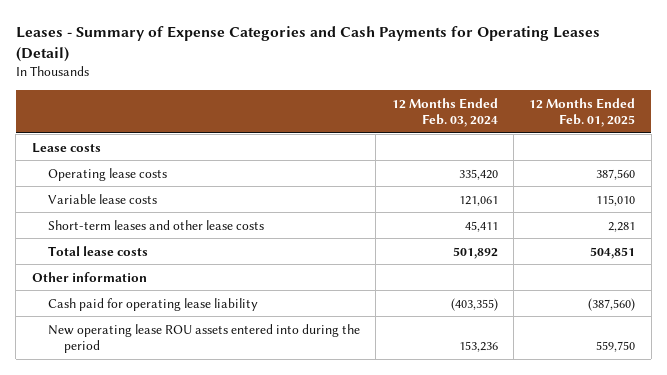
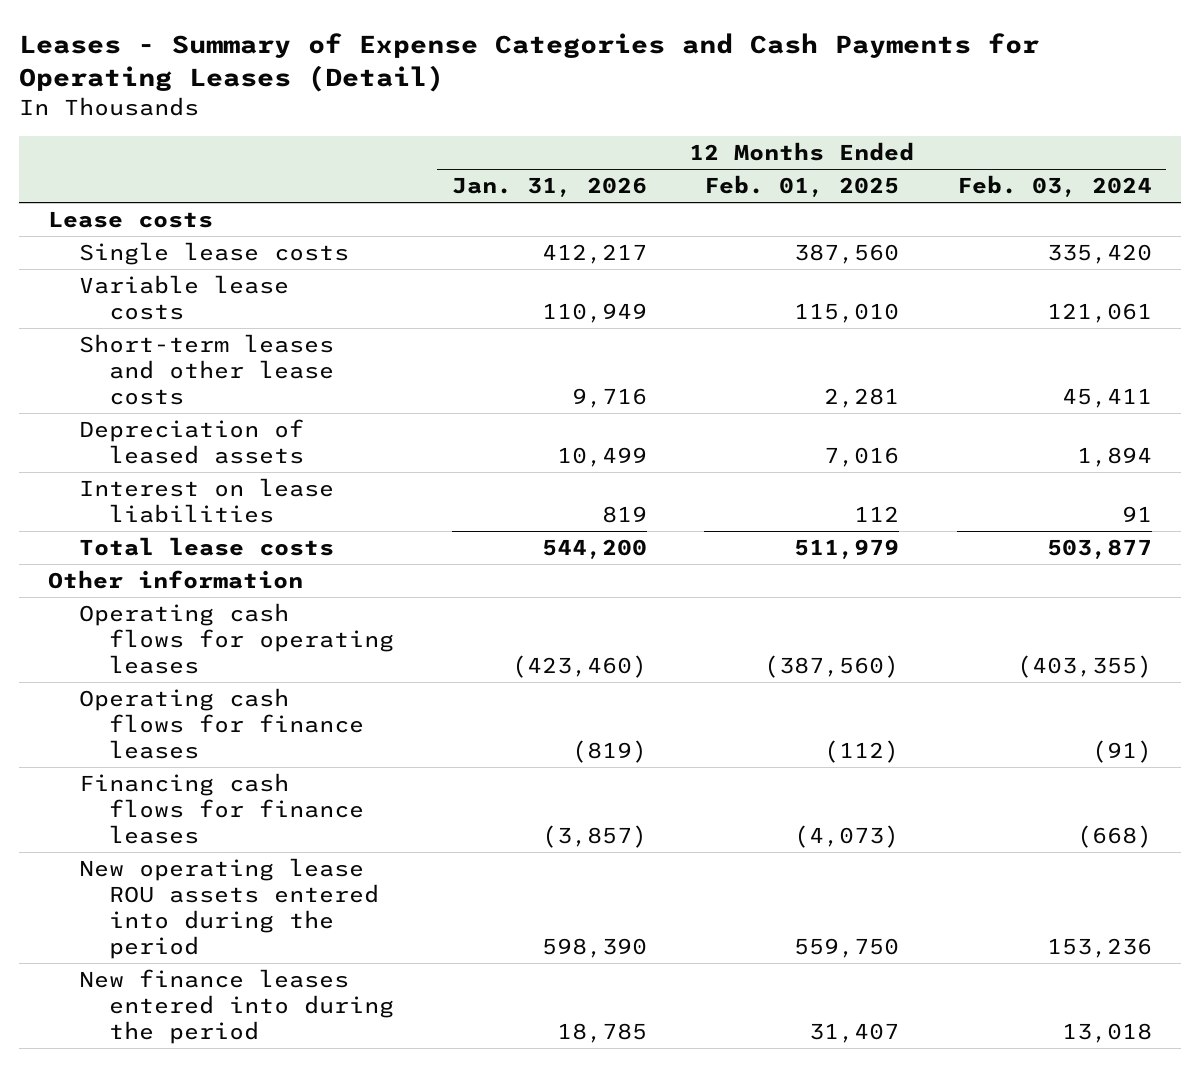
none -> [451,177,647,198] Jan. 31, 2026
[47,167,167,181] Operating lease costs -> [78,242,349,266] Single lease costs
none -> [78,419,305,464] Depreciation of leased assets
none -> [78,478,334,523] Interest on lease liabilities
[452,246,498,259] 501,892 -> [1046,539,1152,560] 503,877
[590,246,636,259] 504,851 -> [794,539,900,560] 511,979
[47,297,258,311] Cash paid for operating lease liability -> [78,603,395,674] Operating cash flows for operating leases
none -> [78,688,365,759] Operating cash flows for finance leases
none -> [78,773,365,844] Financing cash flows for finance leases
none -> [78,969,395,1044] New finance leases entered into during the period

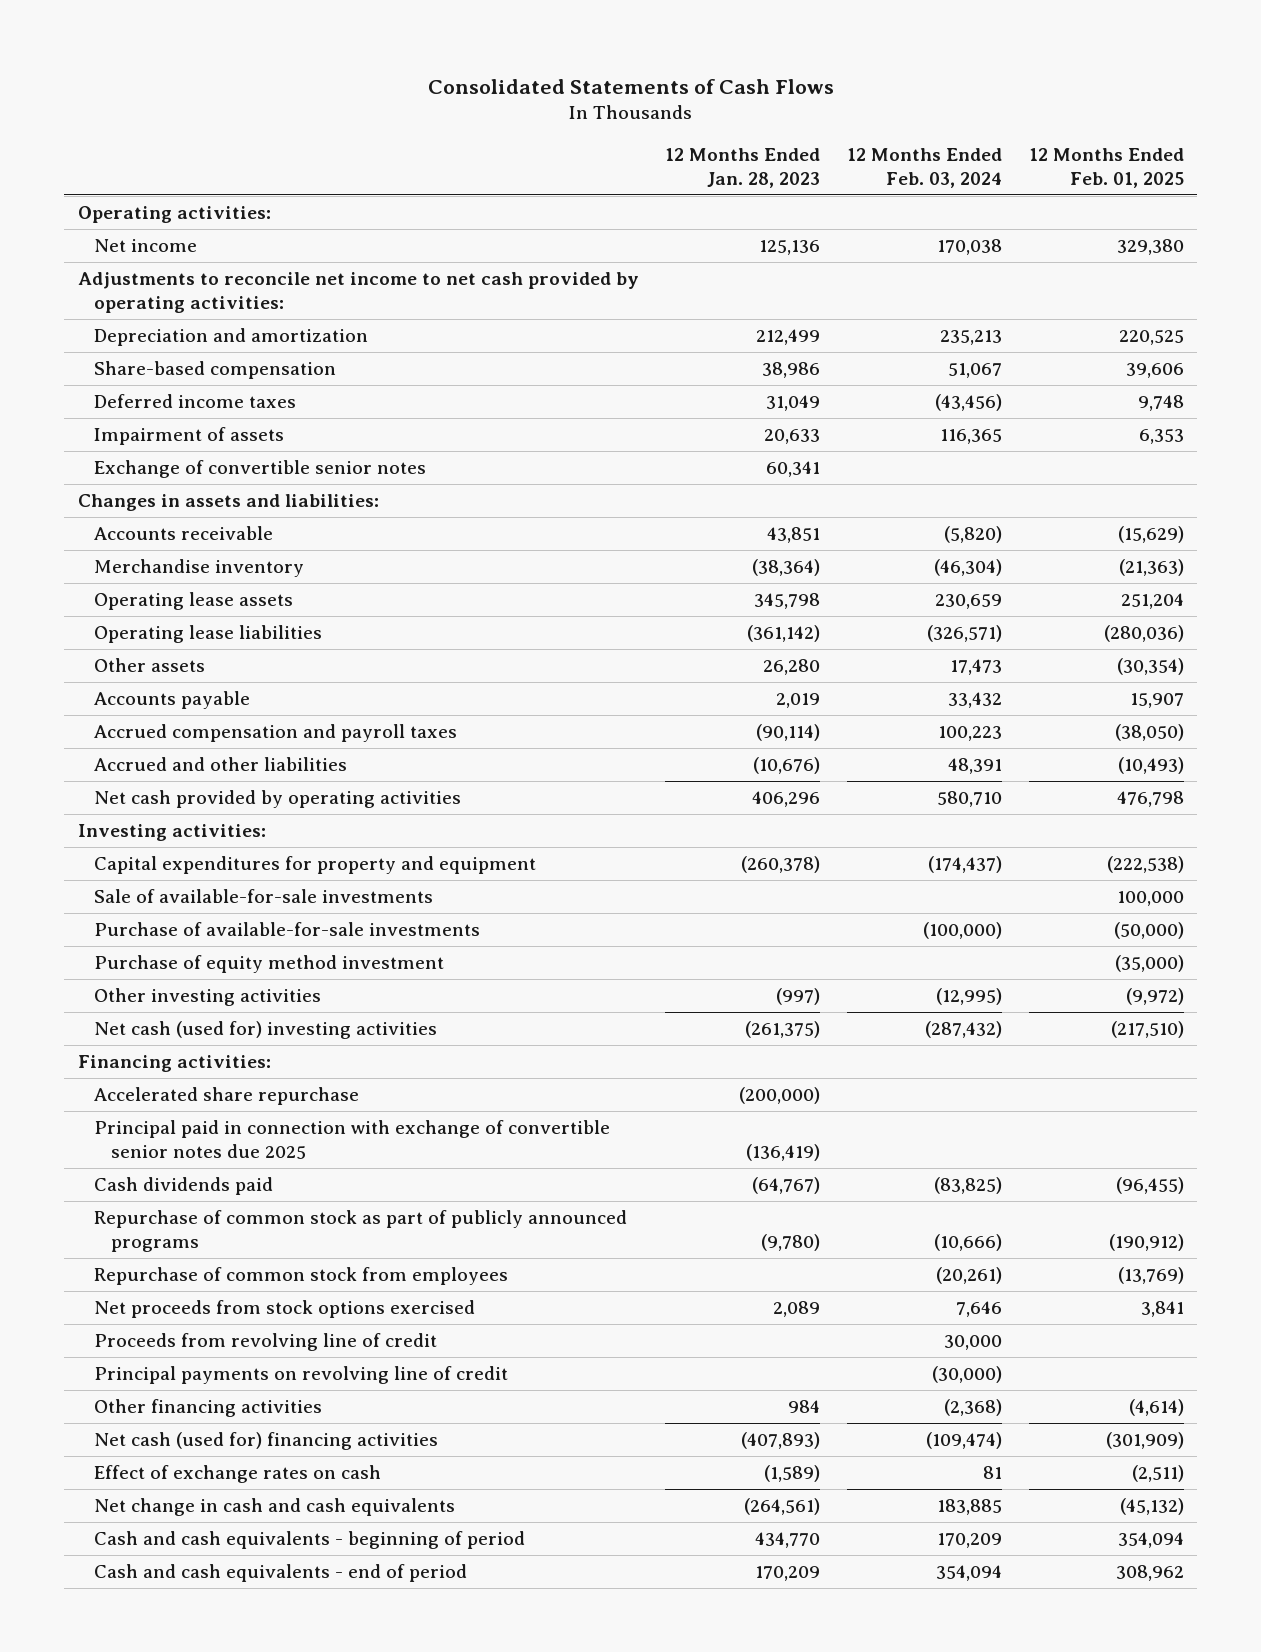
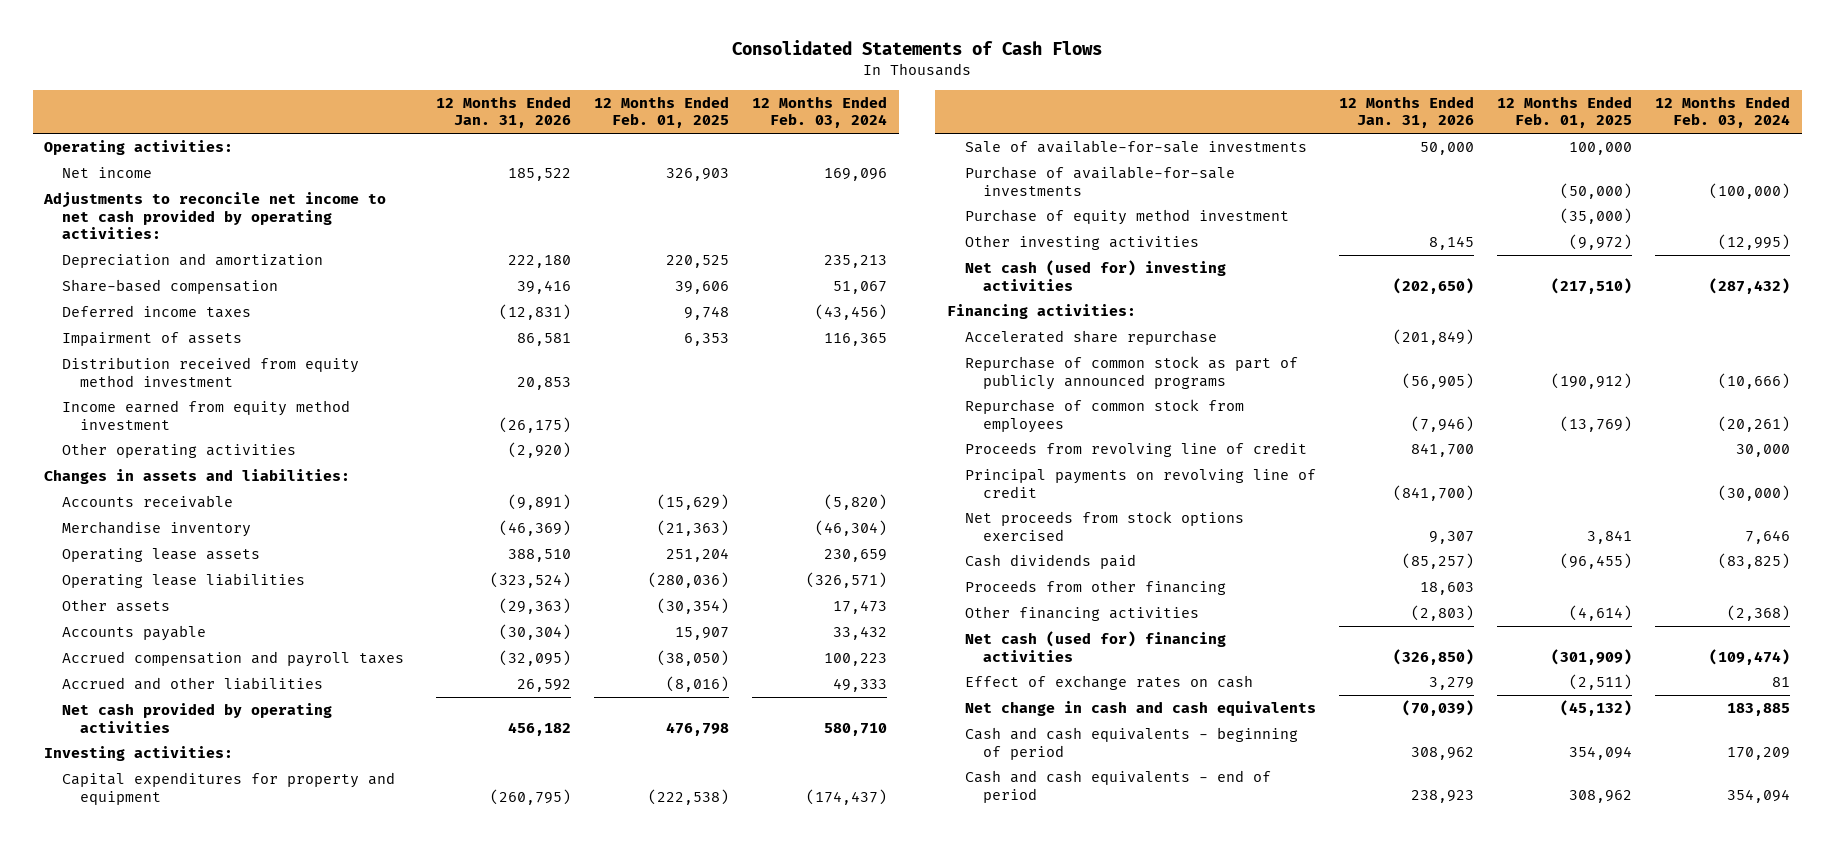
[665,147,821,188] 12 Months Ended Jan. 28, 2023 -> none
none -> [436,95,572,129] 12 Months Ended Jan. 31, 2026
[936,238,1002,255] 170,038 -> [824,167,888,181] 169,096
[1116,238,1184,255] 329,380 -> [666,167,730,181] 326,903
[94,459,427,478] Exchange of convertible senior notes -> none
none -> [62,356,360,387] Distribution received from equity method investment
none -> [62,399,351,430] Income earned from equity method investment
none -> [62,442,297,458] Other operating activities
[947,757,1002,774] 48,391 -> [833,677,888,692] 49,333
[1117,756,1184,774] (10,493) -> [666,675,730,692] (8,016)
[94,1119,611,1159] Principal paid in connection with exchange of convertible senior notes due 2025 -> none
[94,1299,476,1318] Net proceeds from stock options exercised -> [964,510,1244,541] Net proceeds from stock options exercised
[94,1176,274,1195] Cash dividends paid -> [964,553,1136,569] Cash dividends paid
none -> [964,579,1226,595] Proceeds from other financing

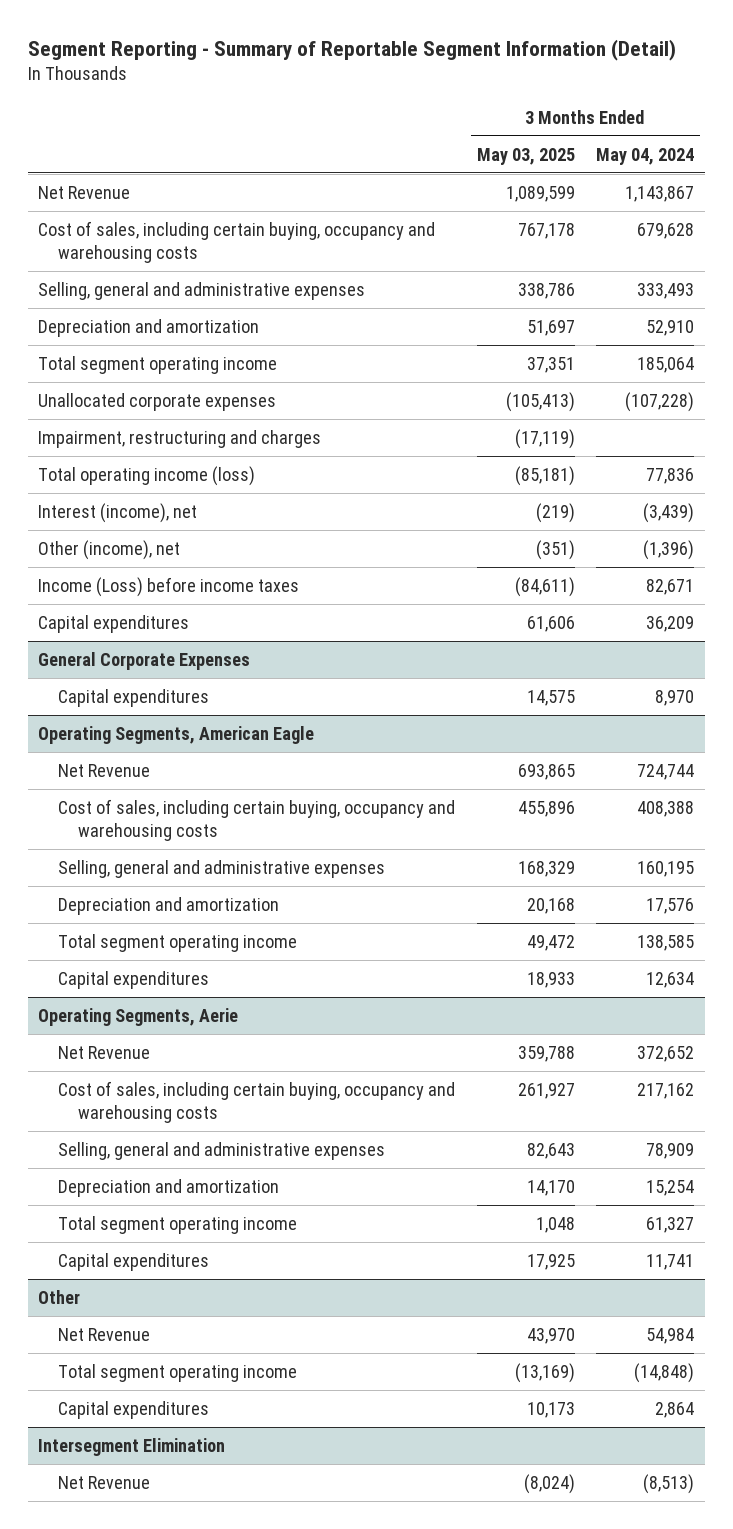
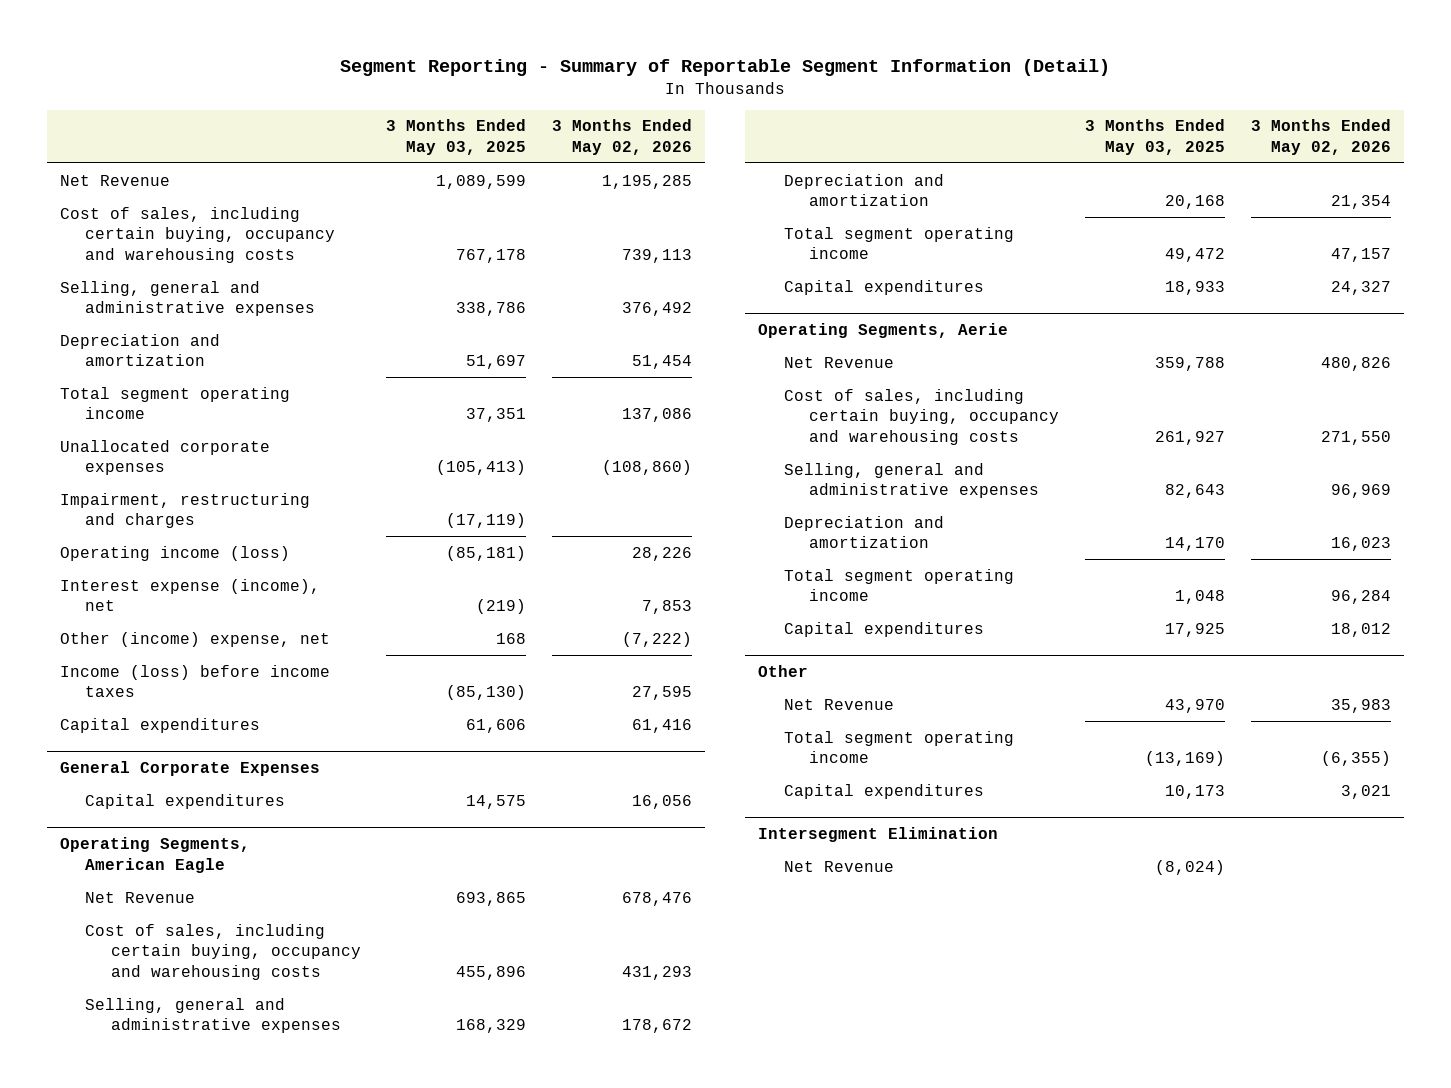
[596,147,695,165] May 04, 2024 -> none
none -> [552,119,693,155] 3 Months Ended May 02, 2026
[38,465,256,486] Total operating income (loss) -> [59,545,290,561] Operating income (loss)
[38,502,198,523] Interest (income), net -> [59,578,320,612] Interest expense (income), net
[38,539,181,560] Other (income), net -> [59,631,330,647] Other (income) expense, net
[535,539,575,560] (351) -> [496,632,527,644] 168
[38,576,300,597] Income (Loss) before income taxes -> [59,664,330,698] Income (loss) before income taxes
[514,576,575,597] (84,611) -> [446,685,527,701] (85,130)

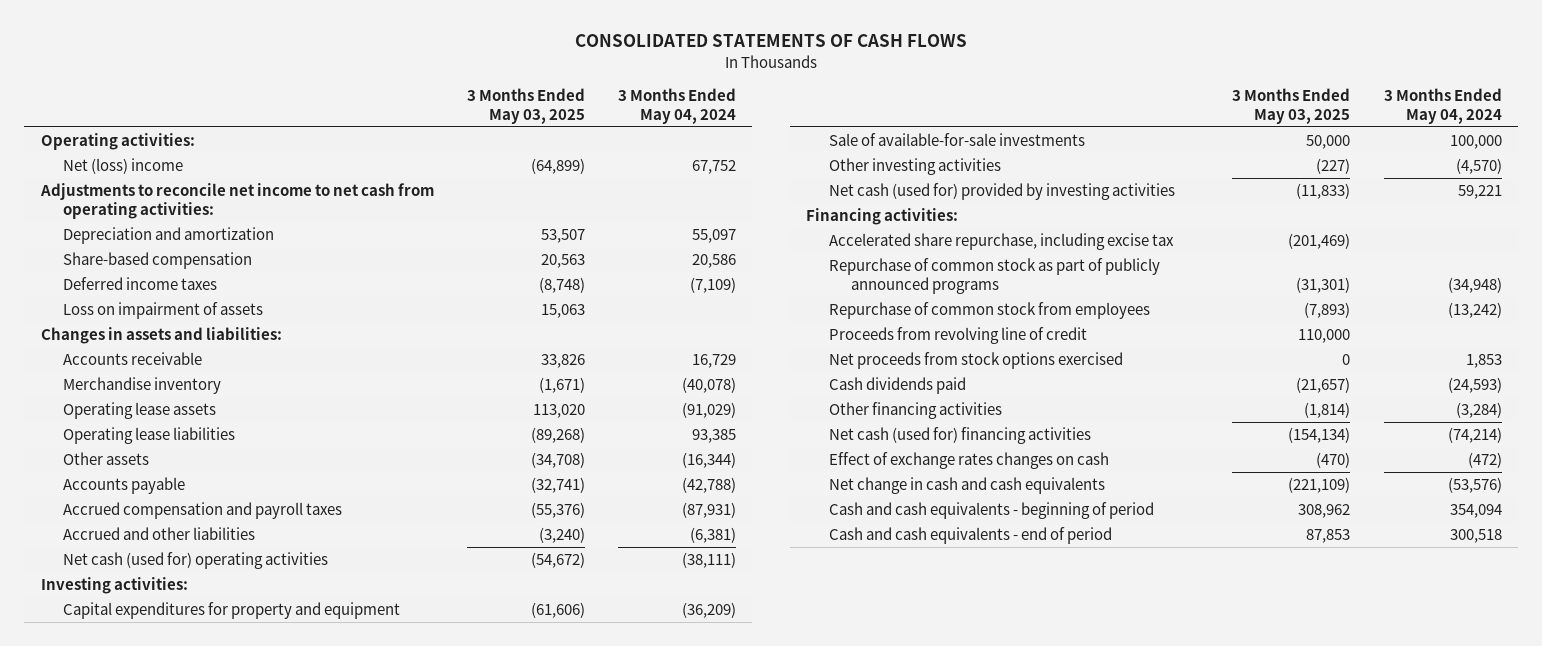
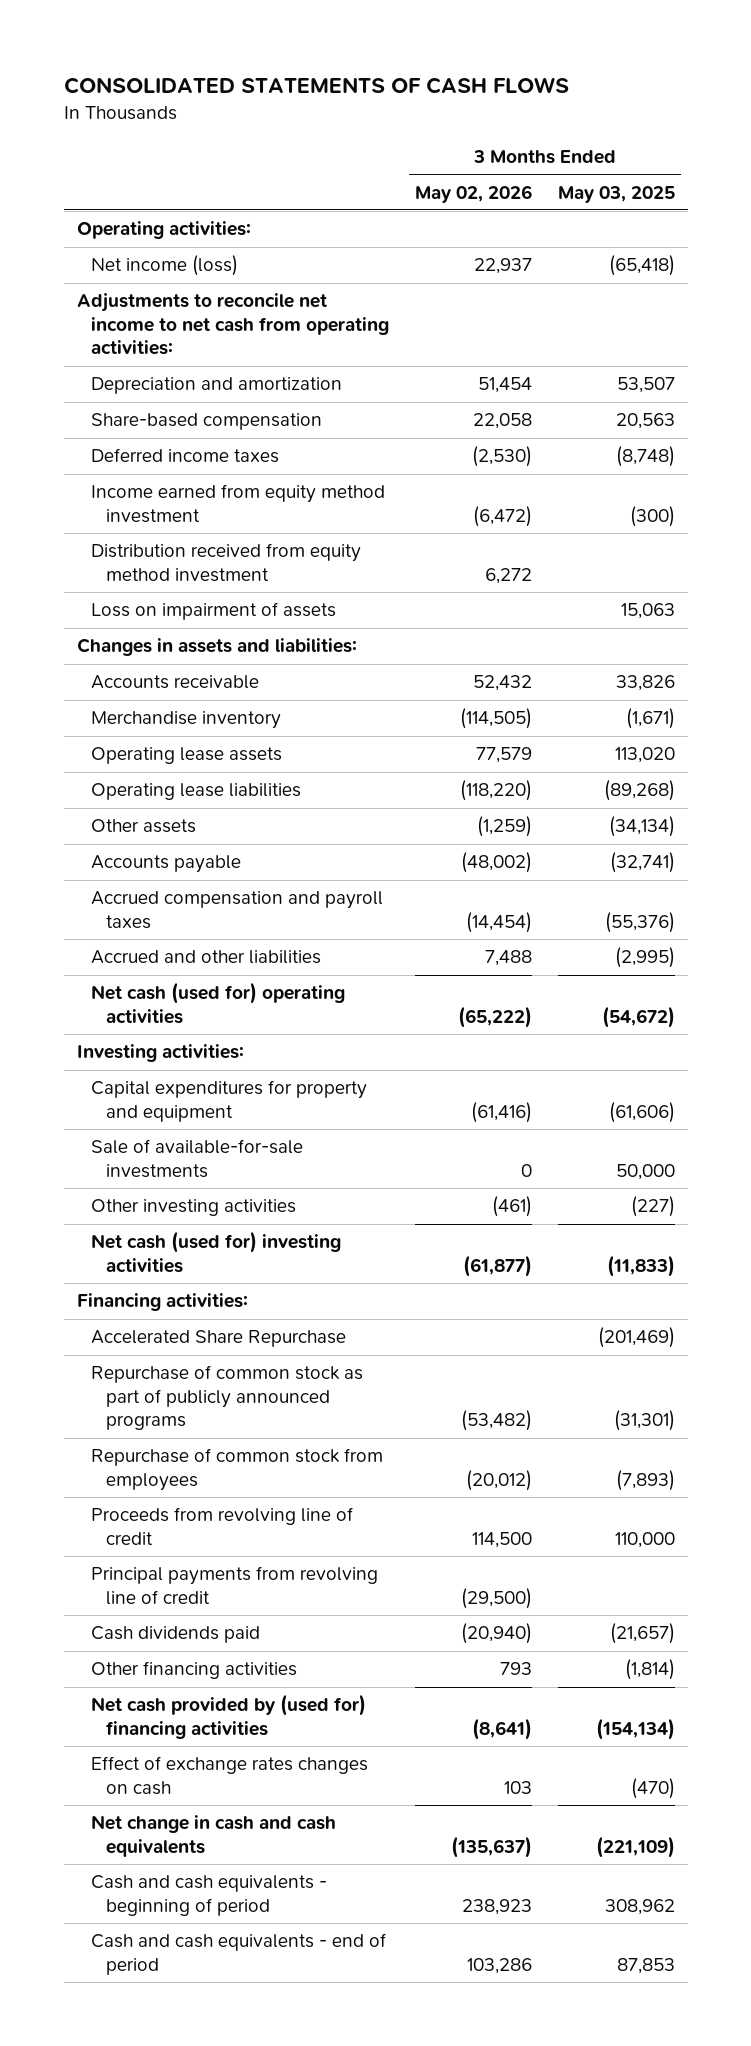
[617,87,736,124] 3 Months Ended May 04, 2024 -> none
none -> [414,184,532,203] May 02, 2026
[62,158,183,175] Net (loss) income -> [91,255,239,277] Net income (loss)
[530,158,585,175] (64,899) -> [608,255,675,277] (65,418)
none -> [91,484,386,523] Income earned from equity method investment
none -> [91,543,362,582] Distribution received from equity method investment
[530,452,585,469] (34,708) -> [608,816,675,838] (34,134)
[538,527,585,544] (3,240) -> [614,947,675,969] (2,995)
[828,183,1175,201] Net cash (used for) provided by investing activities -> [91,1231,342,1273] Net cash (used for) investing activities
[828,233,1174,251] Accelerated share repurchase, including excise tax -> [91,1330,347,1348] Accelerated Share Repurchase
[828,352,1123,370] Net proceeds from stock options exercised -> none
none -> [91,1566,379,1605] Principal payments from revolving line of credit
[828,427,1091,445] Net cash (used for) financing activities -> [91,1694,367,1739] Net cash provided by (used for) financing activities

